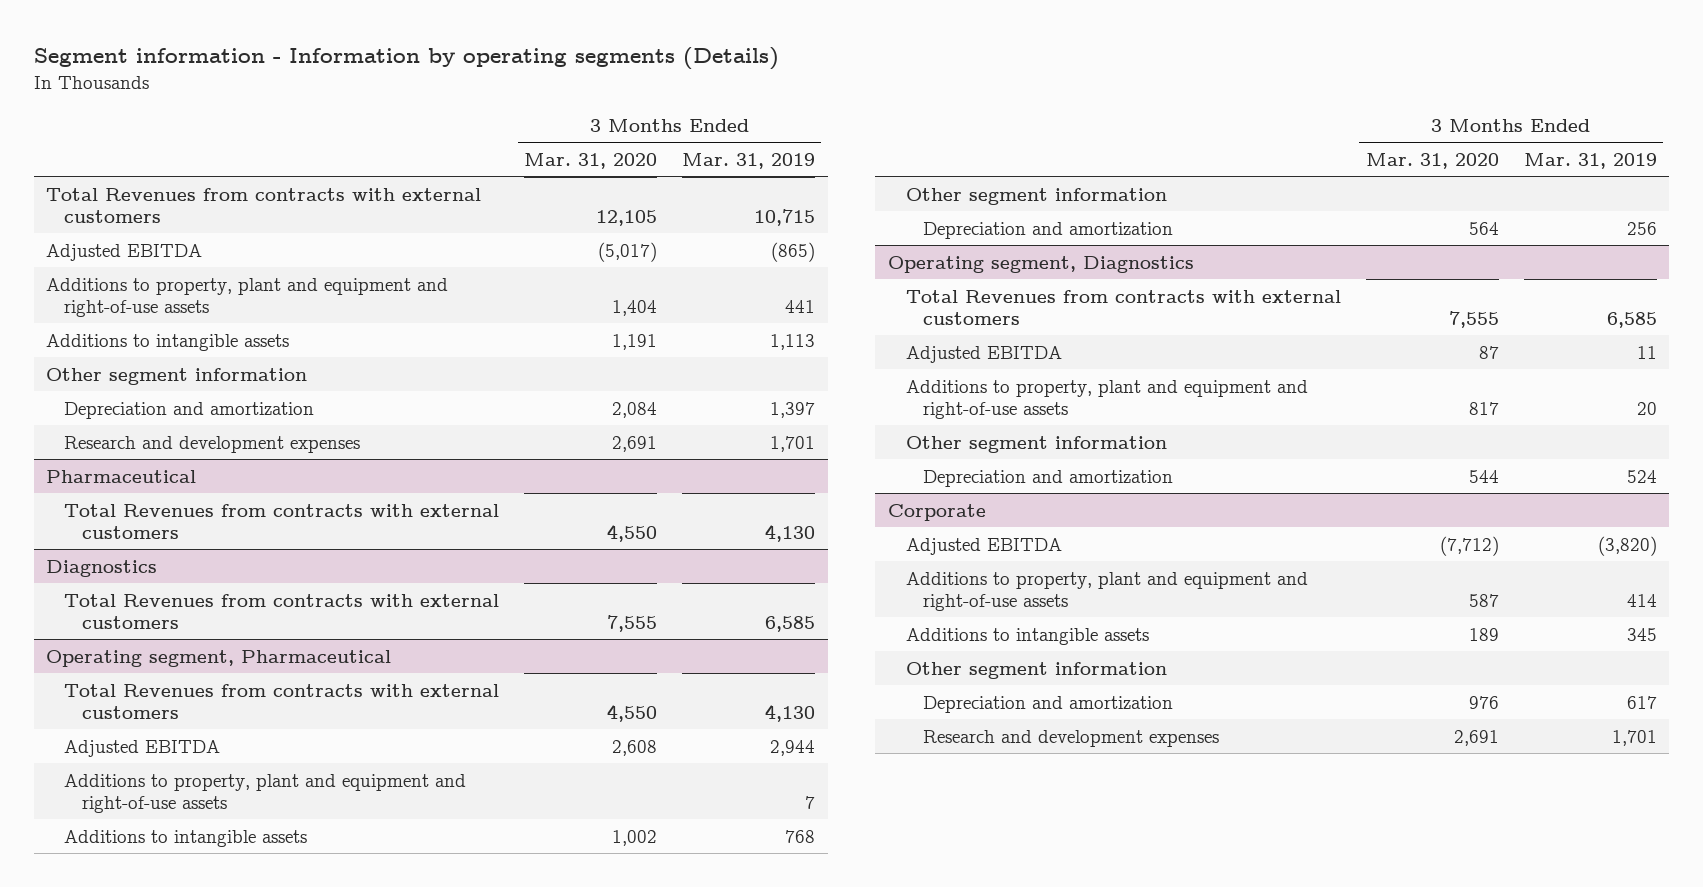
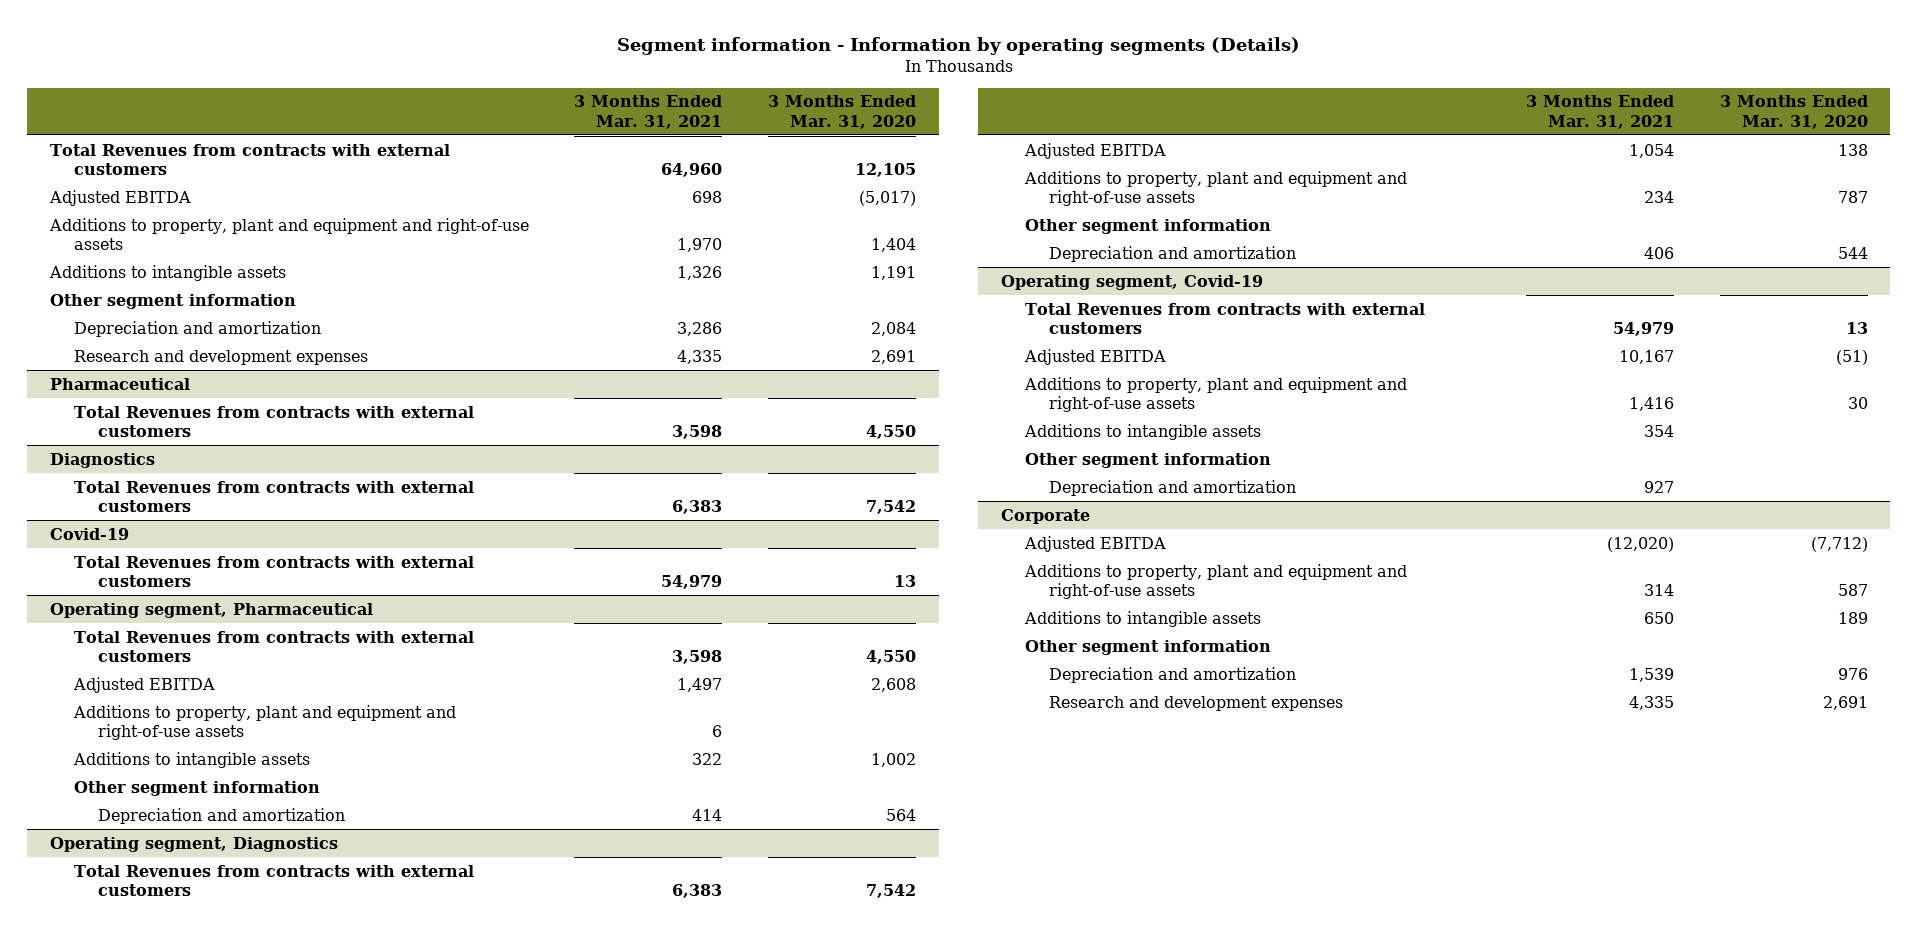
[682,152,816,169] Mar. 31, 2019 -> none
none -> [574,95,723,129] 3 Months Ended Mar. 31, 2021
[607,614,658,632] 7,555 -> [866,499,917,514] 7,542
none -> [49,527,129,540] Covid-19
none -> [73,555,474,587] Total Revenues from contracts with external customers
[1448,310,1499,328] 7,555 -> [866,883,917,898] 7,542
[1478,345,1499,359] 87 -> [1837,143,1868,156] 138
[1468,401,1499,415] 817 -> [1837,190,1868,203] 787
none -> [1000,274,1263,290] Operating segment, Covid-19
none -> [1025,302,1426,334] Total Revenues from contracts with external customers
none -> [1024,348,1167,365] Adjusted EBITDA
none -> [1024,376,1408,412] Additions to property, plant and equipment and right-of-use assets
none -> [1024,423,1262,440] Additions to intangible assets
none -> [1025,452,1272,468] Other segment information
none -> [1049,479,1297,496] Depreciation and amortization

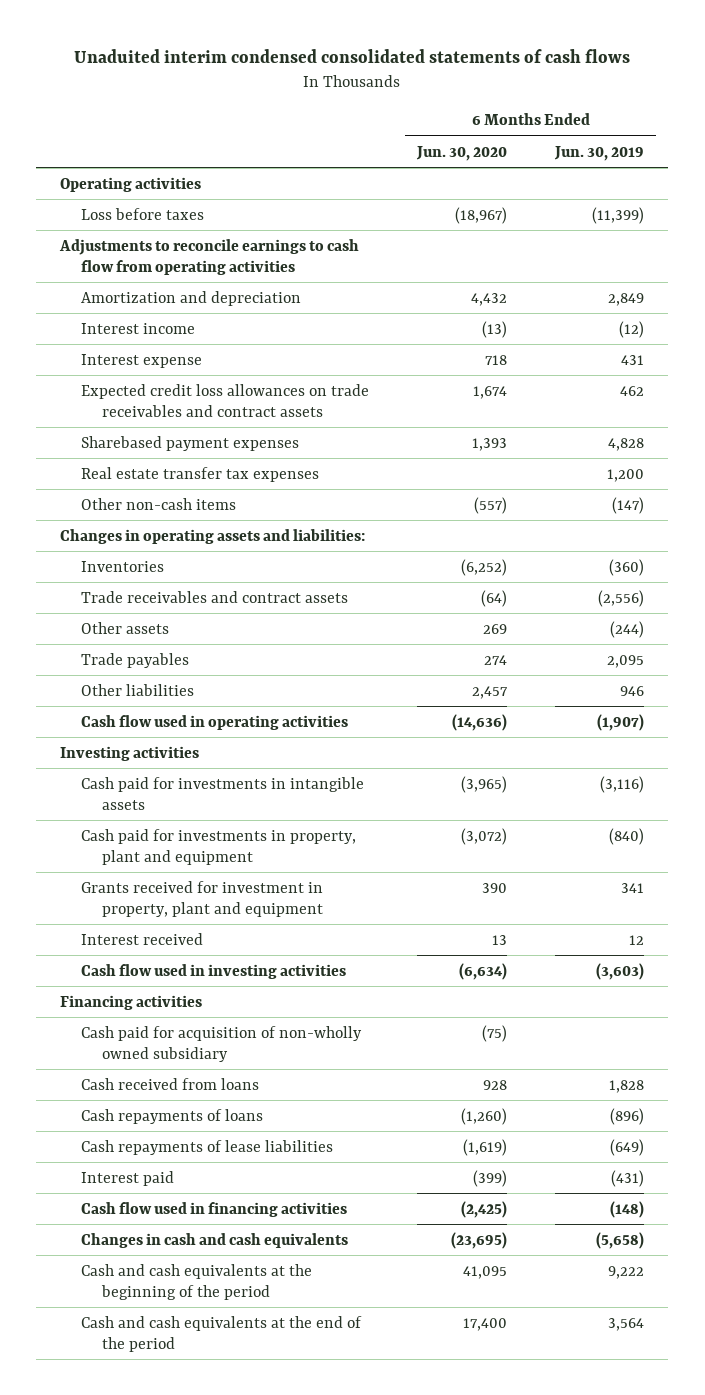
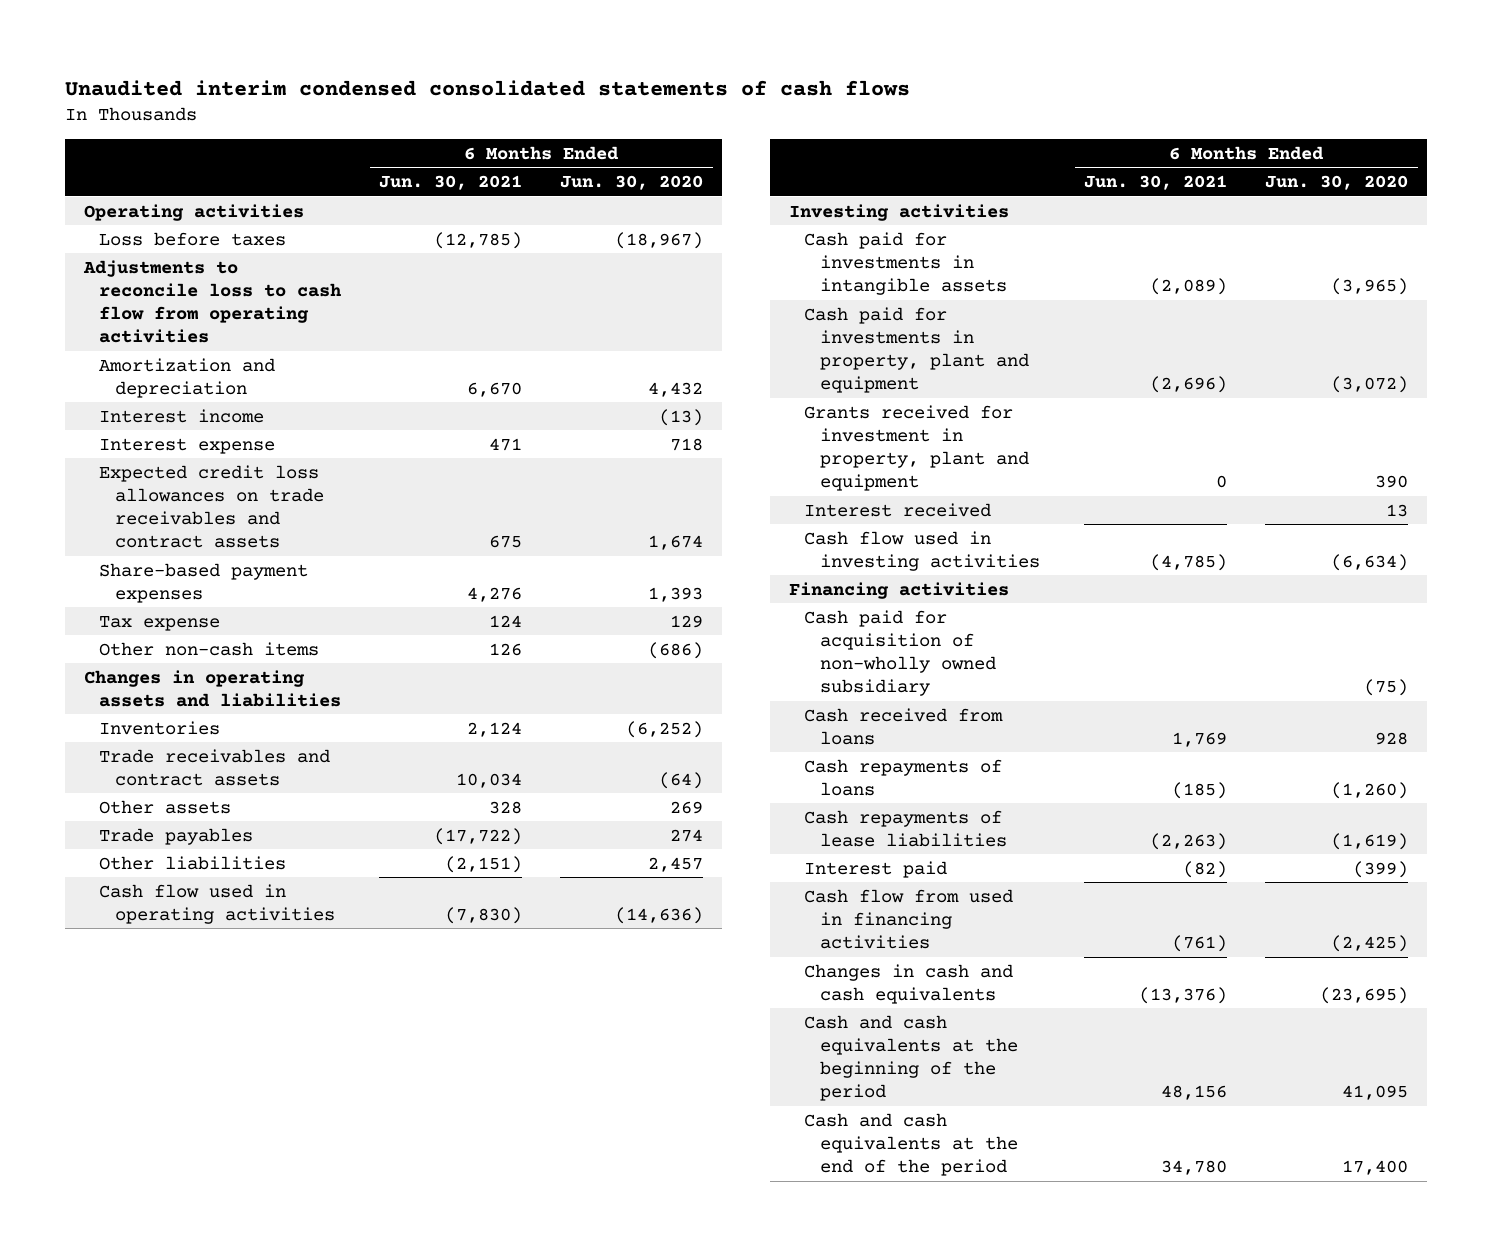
[74,49,631,64] Unaduited interim condensed consolidated statements of cash flows -> [65,79,911,96] Unaudited interim condensed consolidated statements of cash flows
[554,145,645,161] Jun. 30, 2019 -> none
none -> [379,174,523,190] Jun. 30, 2021
[59,238,360,275] Adjustments to reconcile earnings to cash flow from operating activities -> [83,259,343,344] Adjustments to reconcile loss to cash flow from operating activities
[81,466,320,482] Real estate transfer tax expenses -> none
[81,435,300,451] Sharebased payment expenses -> [99,562,309,603] Share-based payment expenses
none -> [99,615,221,631] Tax expense
[474,496,508,514] (557) -> [648,641,704,659] (686)
[60,528,366,544] Changes in operating assets and liabilities: -> [84,669,342,707] Changes in operating assets and liabilities
[81,1201,348,1217] Cash flow used in financing activities -> [804,888,1014,950] Cash flow from used in financing activities

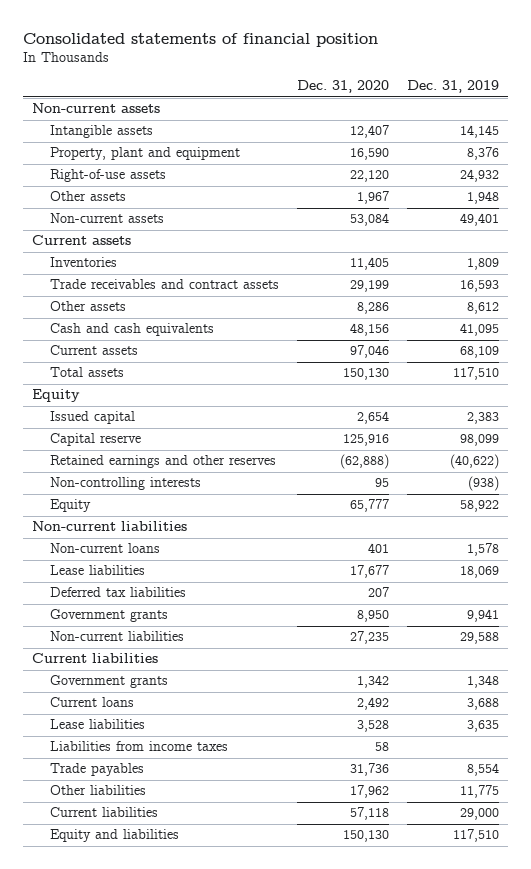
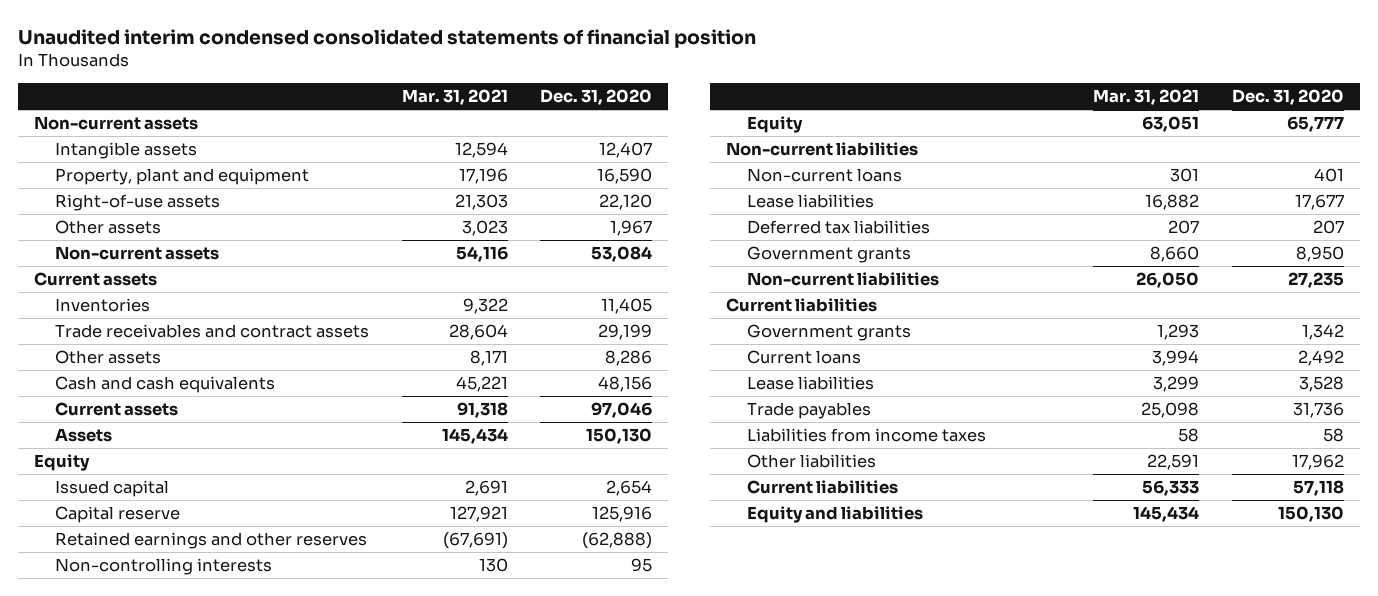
[22,32,378,47] Consolidated statements of financial position -> [17,28,756,48] Unaudited interim condensed consolidated statements of financial position
[407,80,500,94] Dec. 31, 2019 -> none
none -> [401,88,508,105] Mar. 31, 2021
[50,367,125,378] Total assets -> [55,428,113,443] Assets
[50,741,229,752] Liabilities from income taxes -> [747,428,987,443] Liabilities from income taxes

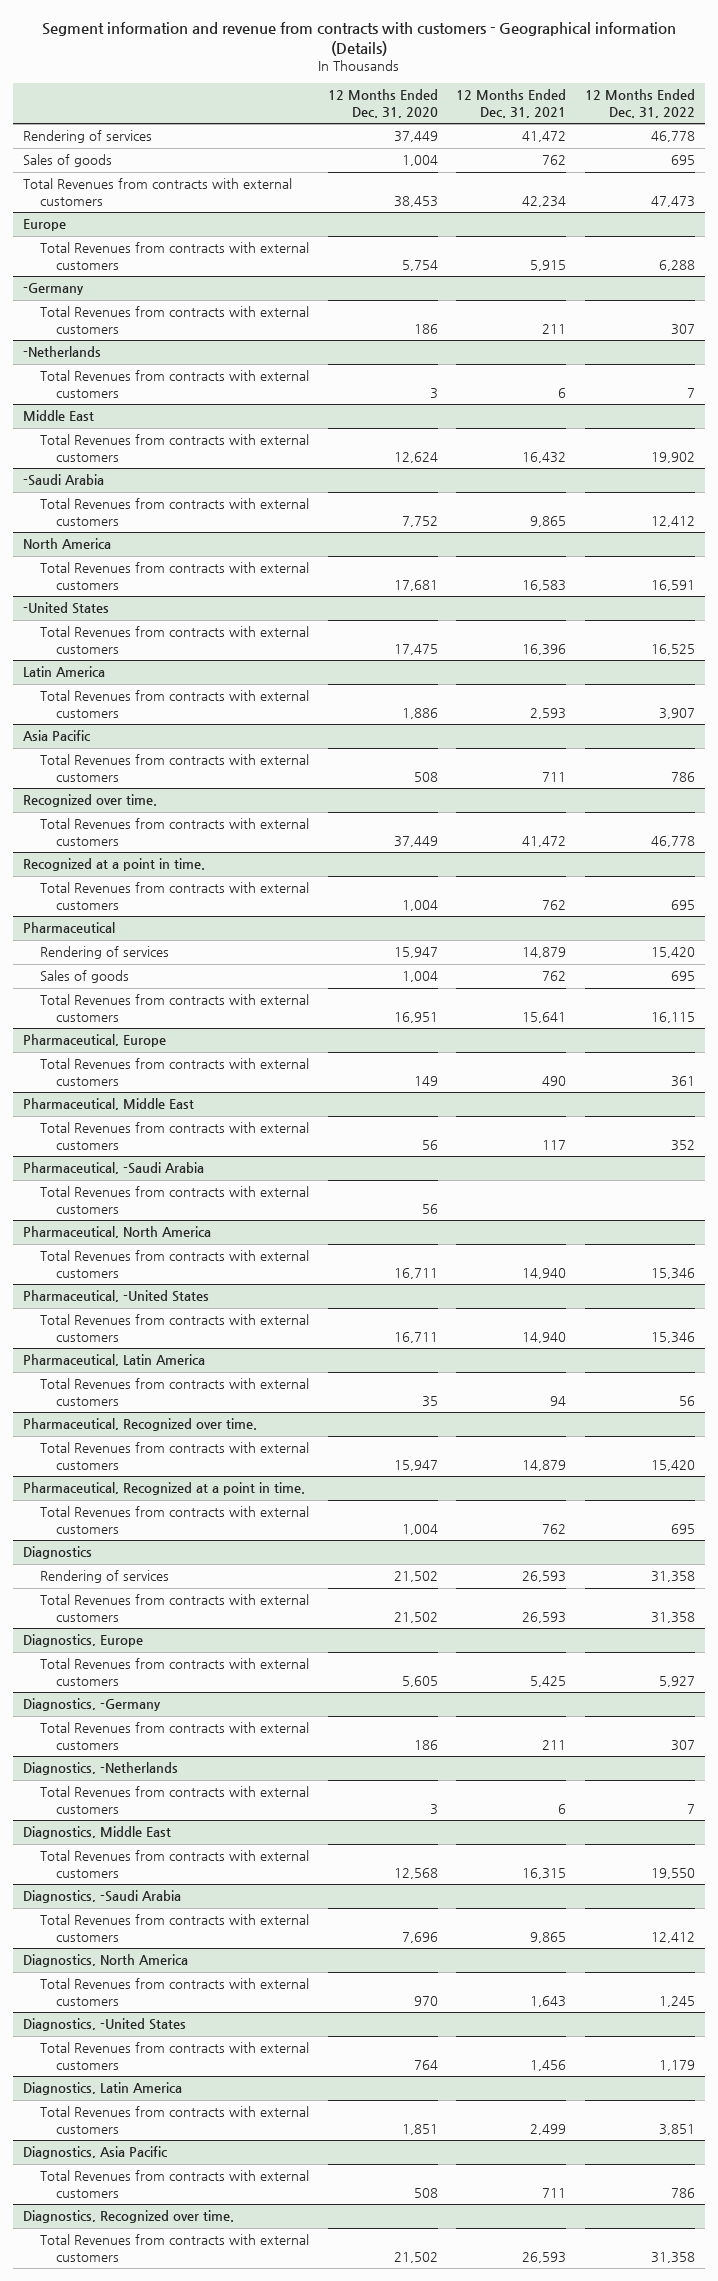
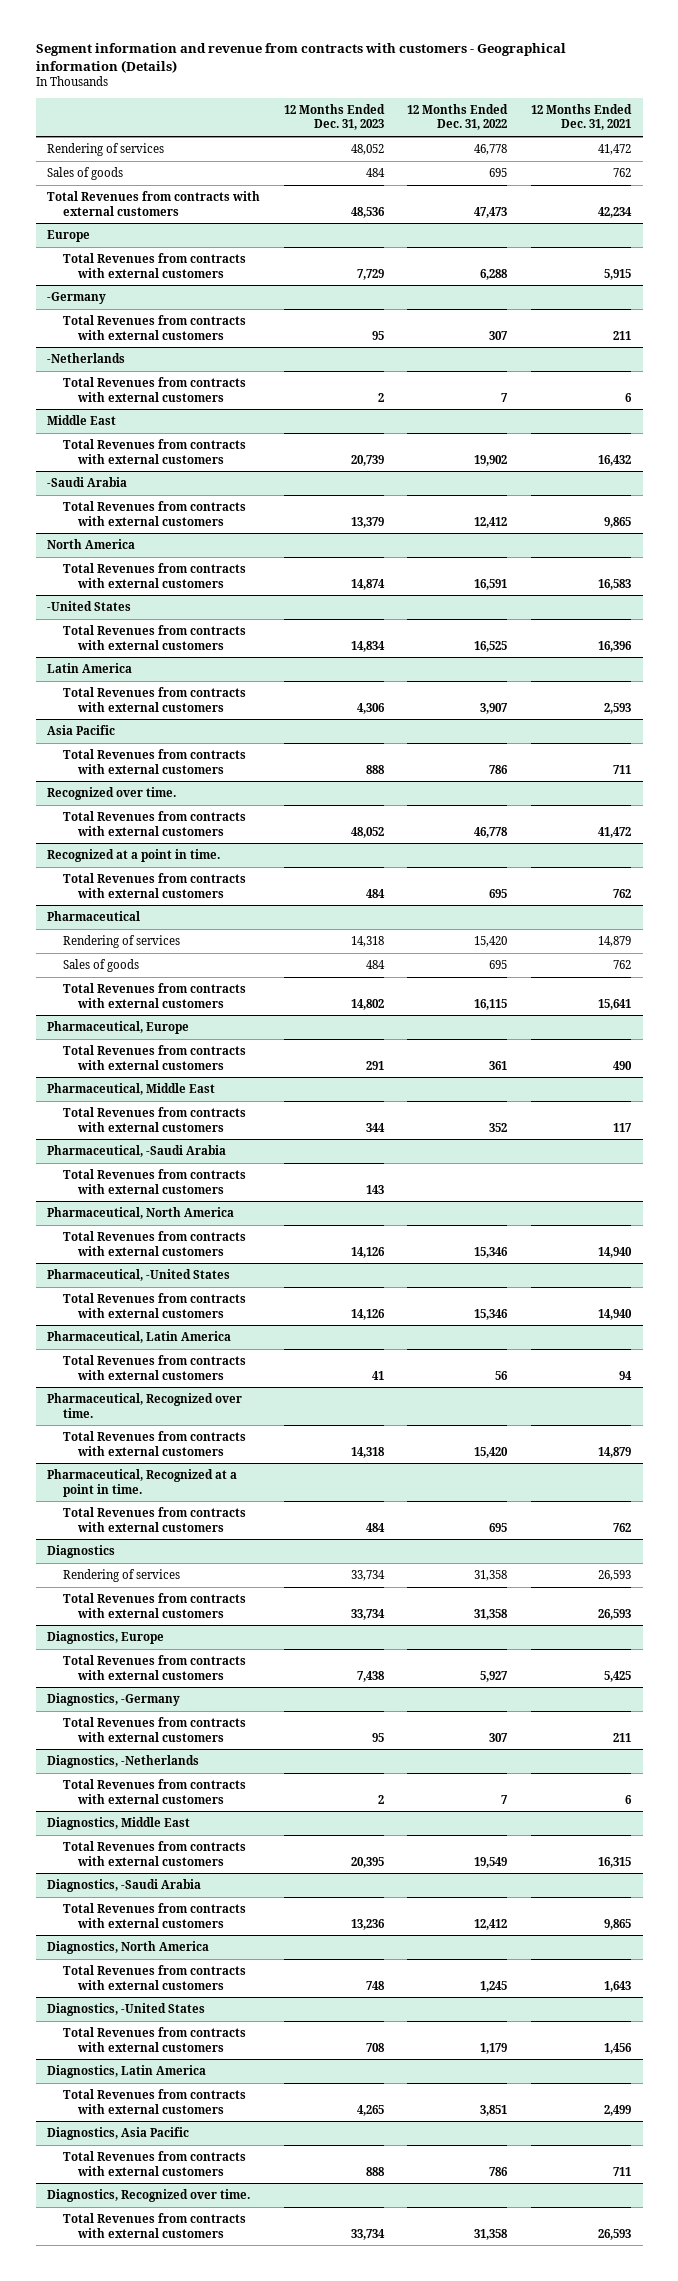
[327,89,438,118] 12 Months Ended Dec. 31, 2020 -> none
none -> [283,103,385,131] 12 Months Ended Dec. 31, 2023
[651,1867,696,1879] 19,550 -> [474,1856,508,1868] 19,549

